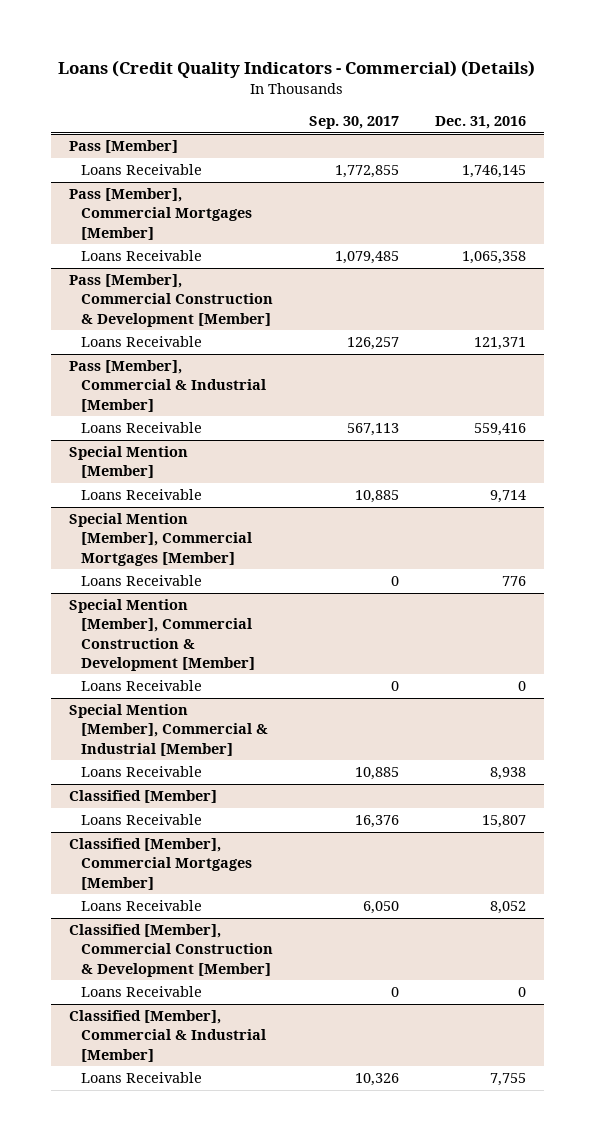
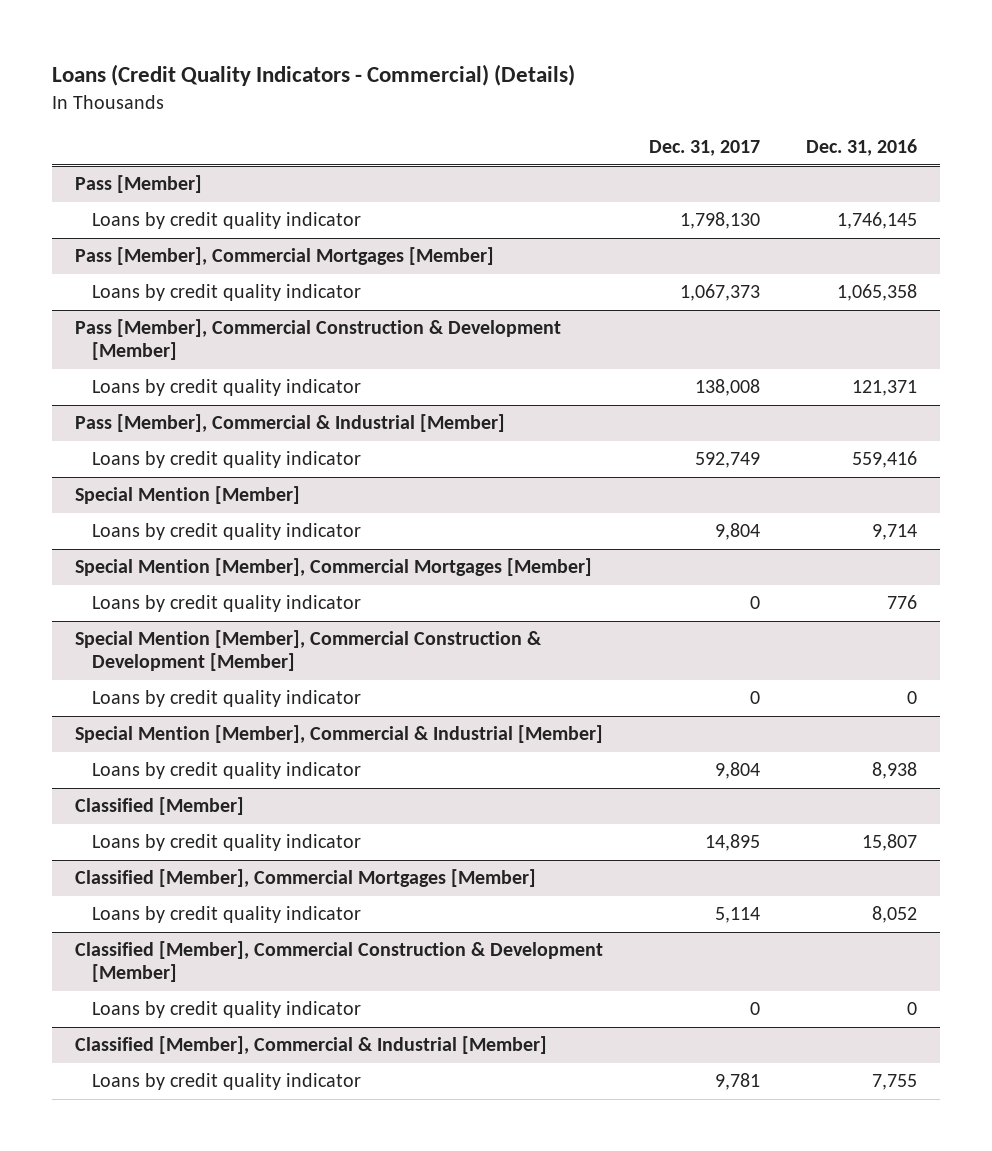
[308,115,399,129] Sep. 30, 2017 -> none
none -> [649,139,761,156] Dec. 31, 2017
[81,164,203,176] Loans Receivable -> [91,212,361,230] Loans by credit quality indicator
[81,250,203,262] Loans Receivable -> [91,284,361,302] Loans by credit quality indicator
[81,336,203,348] Loans Receivable -> [91,379,361,397] Loans by credit quality indicator
[81,422,203,434] Loans Receivable -> [91,451,361,469] Loans by credit quality indicator
[81,489,203,501] Loans Receivable -> [91,523,361,541] Loans by credit quality indicator
[81,575,203,587] Loans Receivable -> [91,595,361,613] Loans by credit quality indicator
[81,680,203,692] Loans Receivable -> [91,690,361,708] Loans by credit quality indicator
[81,766,203,778] Loans Receivable -> [91,762,361,780] Loans by credit quality indicator
[81,814,203,826] Loans Receivable -> [91,834,361,852] Loans by credit quality indicator
[81,900,203,912] Loans Receivable -> [91,906,361,924] Loans by credit quality indicator
[81,986,203,998] Loans Receivable -> [91,1001,361,1019] Loans by credit quality indicator
[81,1072,203,1084] Loans Receivable -> [91,1073,361,1091] Loans by credit quality indicator

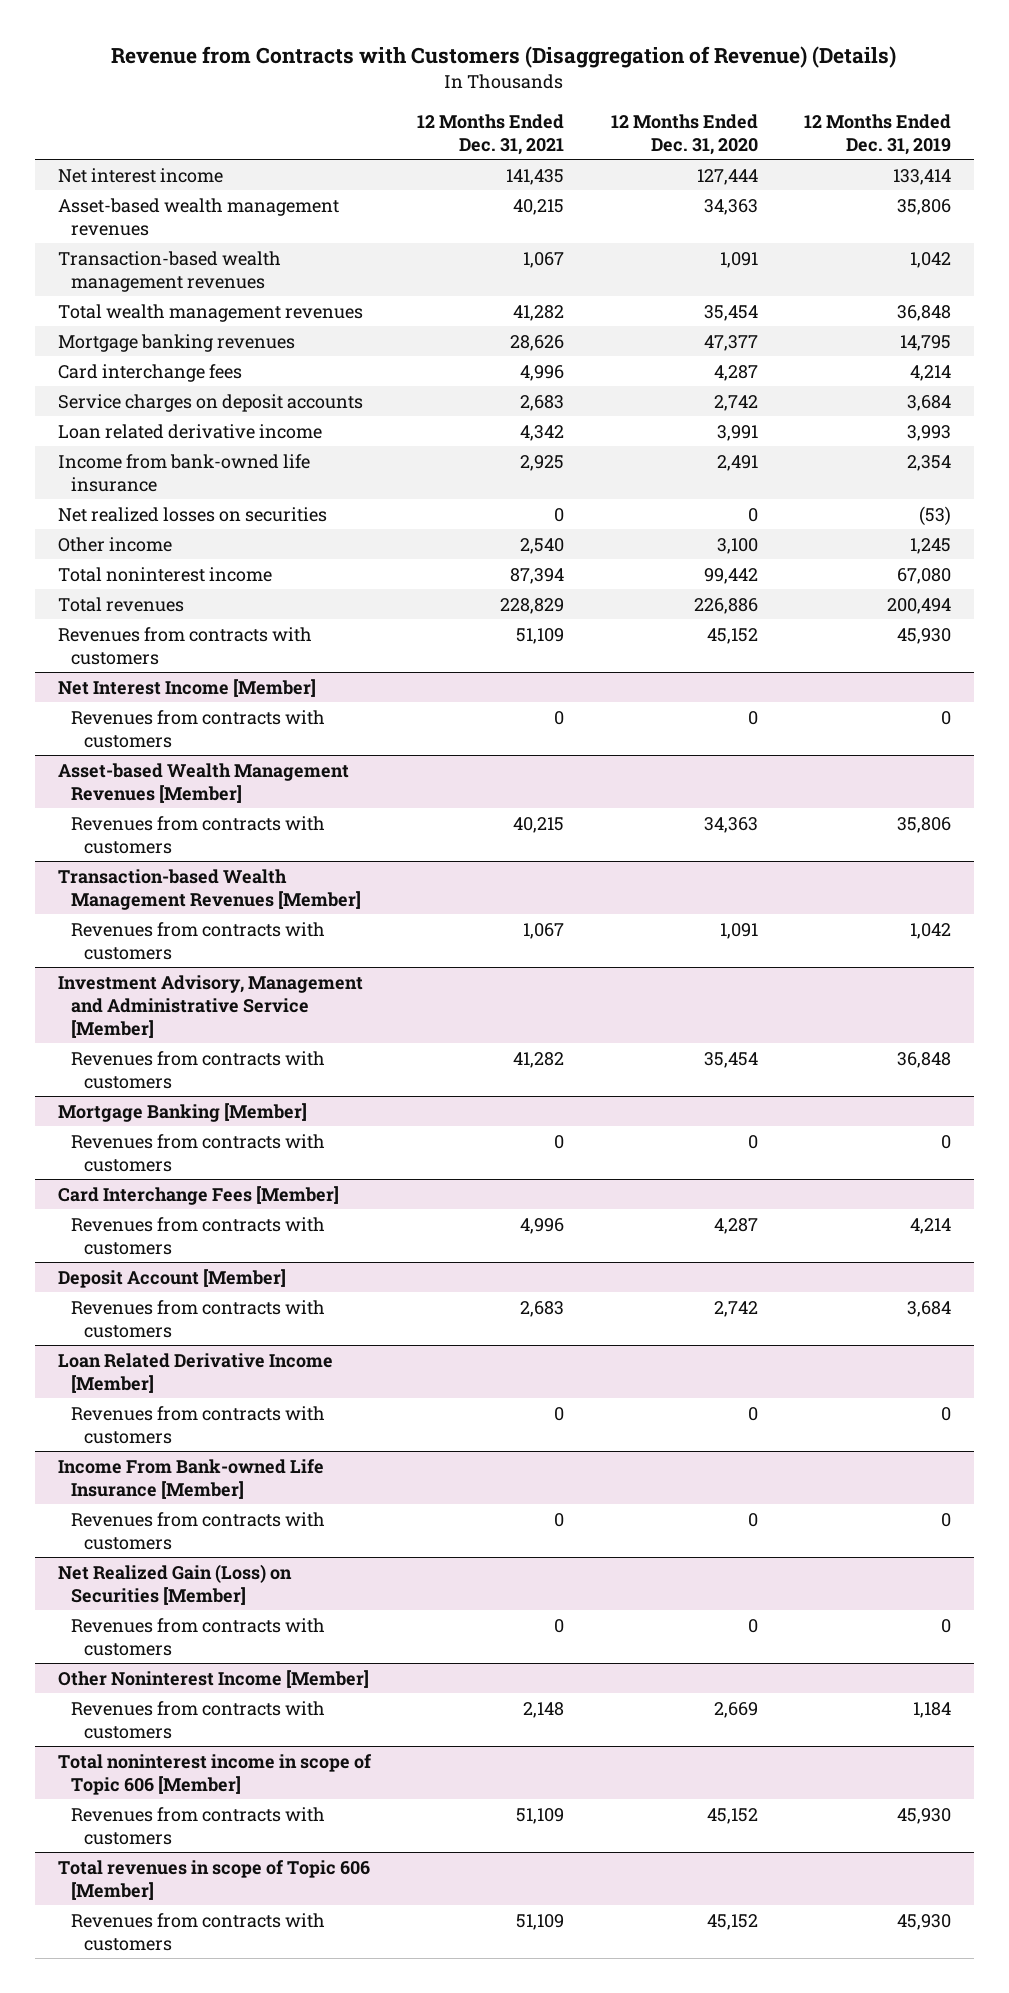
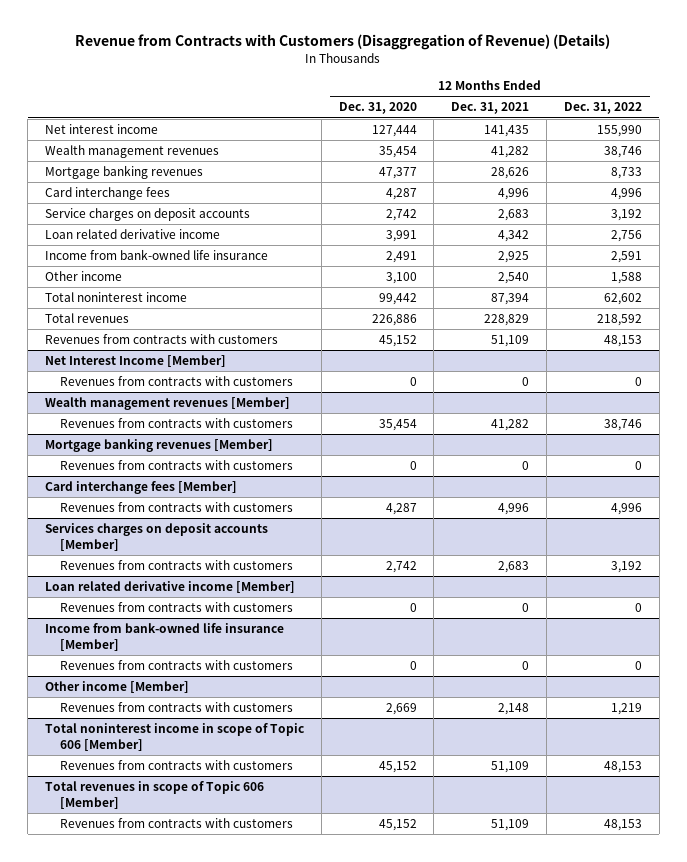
[803,113,951,155] 12 Months Ended Dec. 31, 2019 -> none
none -> [563,102,642,115] Dec. 31, 2022
[58,197,340,236] Asset-based wealth management revenues -> none
[58,250,282,292] Transaction-based wealth management revenues -> none
[58,303,364,322] Total wealth management revenues -> [44,145,219,159] Wealth management revenues
[58,506,328,522] Net realized losses on securities -> none
[58,762,350,803] Asset-based Wealth Management Revenues [Member] -> none
[71,815,326,854] Revenues from contracts with customers -> none
[58,868,362,910] Transaction-based Wealth Management Revenues [Member] -> none
[71,921,326,960] Revenues from contracts with customers -> none
[58,974,364,1038] Investment Advisory, Management and Administrative Service [Member] -> [44,397,290,411] Wealth management revenues [Member]
[58,1102,308,1122] Mortgage Banking [Member] -> [44,439,273,453] Mortgage banking revenues [Member]
[58,1185,340,1205] Card Interchange Fees [Member] -> [44,481,237,495] Card interchange fees [Member]
[58,1268,287,1288] Deposit Account [Member] -> [44,523,268,551] Services charges on deposit accounts [Member]
[71,1405,326,1444] Revenues from contracts with customers -> none
[58,1458,325,1499] Income From Bank-owned Life Insurance [Member] -> none
[58,1352,334,1393] Loan Related Derivative Income [Member] -> [44,581,295,594] Loan related derivative income [Member]
[58,1563,293,1605] Net Realized Gain (Loss) on Securities [Member] -> none
none -> [44,623,284,651] Income from bank-owned life insurance [Member]
[58,1669,370,1688] Other Noninterest Income [Member] -> [44,681,189,694] Other income [Member]

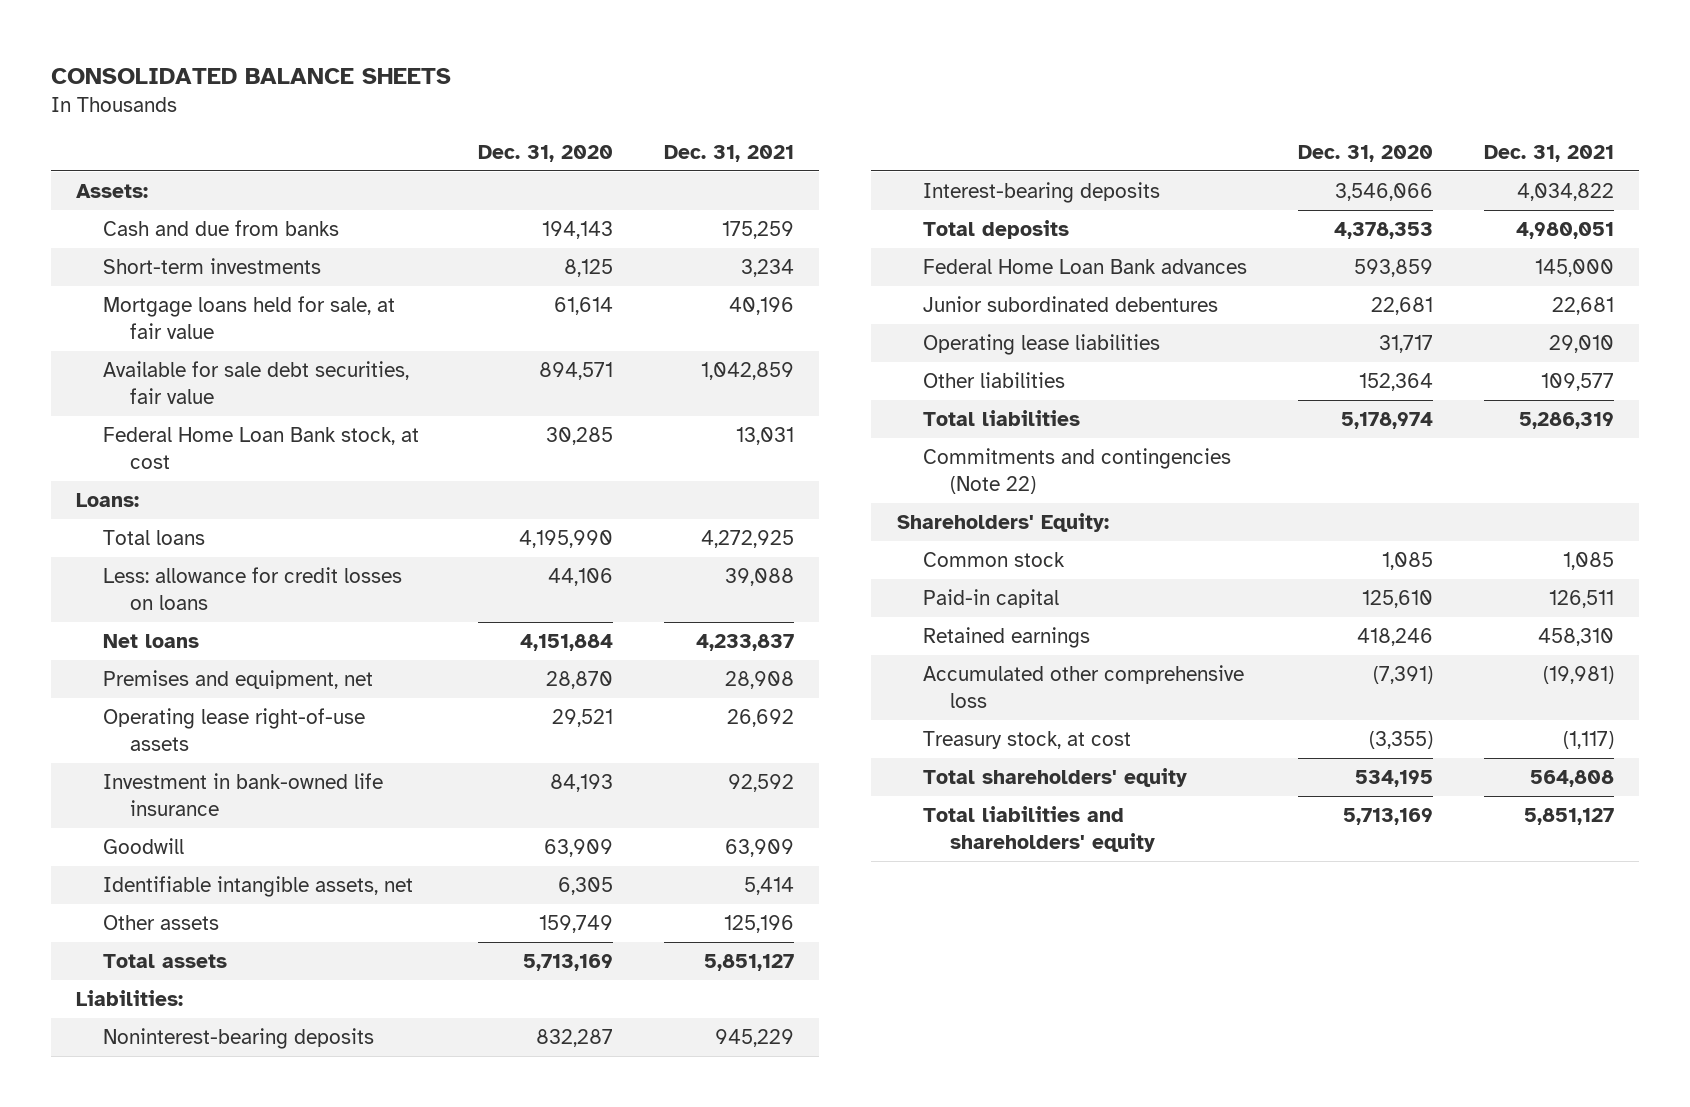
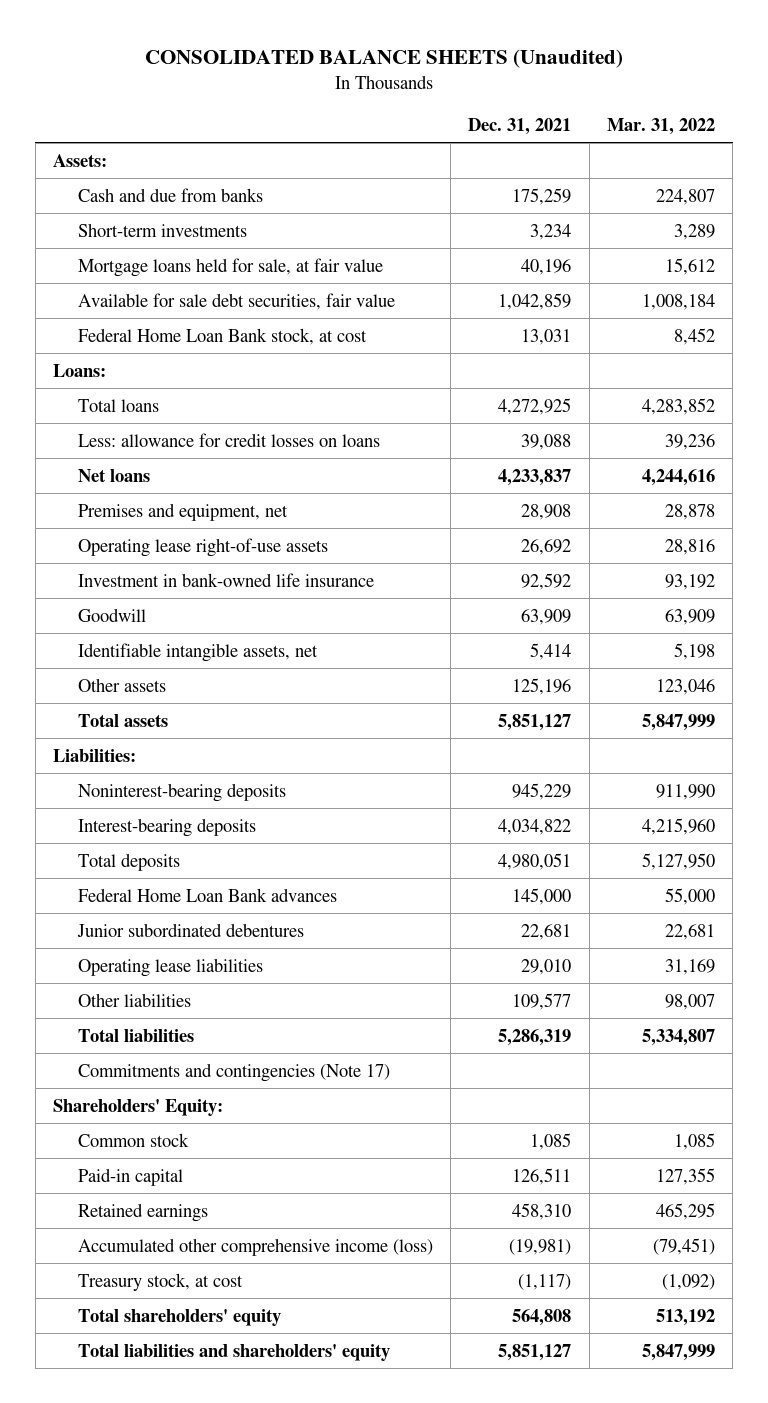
[51,67,452,84] CONSOLIDATED BALANCE SHEETS -> [144,48,623,68] CONSOLIDATED BALANCE SHEETS (Unaudited)
[477,144,613,162] Dec. 31, 2020 -> none
none -> [606,117,715,135] Mar. 31, 2022
[923,447,1232,495] Commitments and contingencies (Note 22) -> [77,1062,390,1082] Commitments and contingencies (Note 17)
[923,664,1245,709] Accumulated other comprehensive loss -> [77,1237,433,1256] Accumulated other comprehensive income (loss)

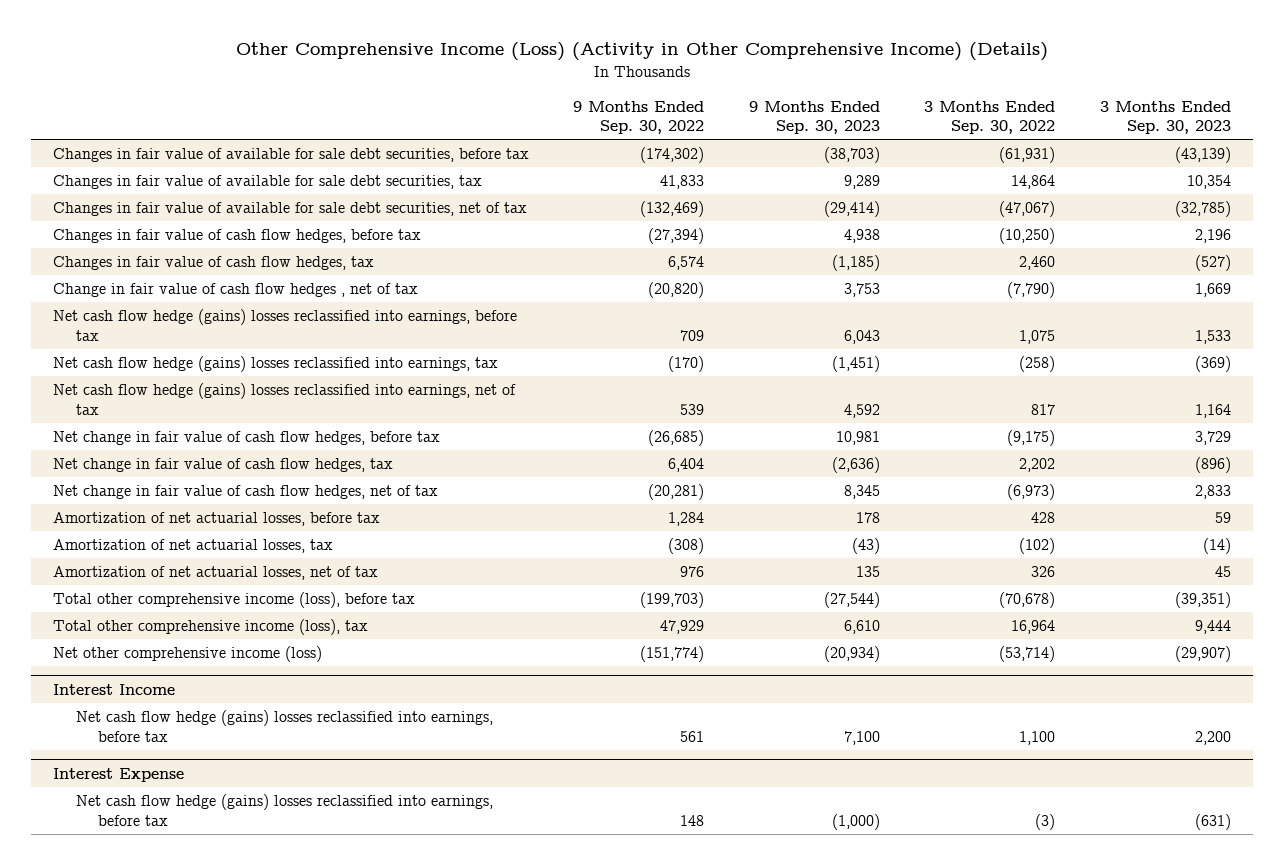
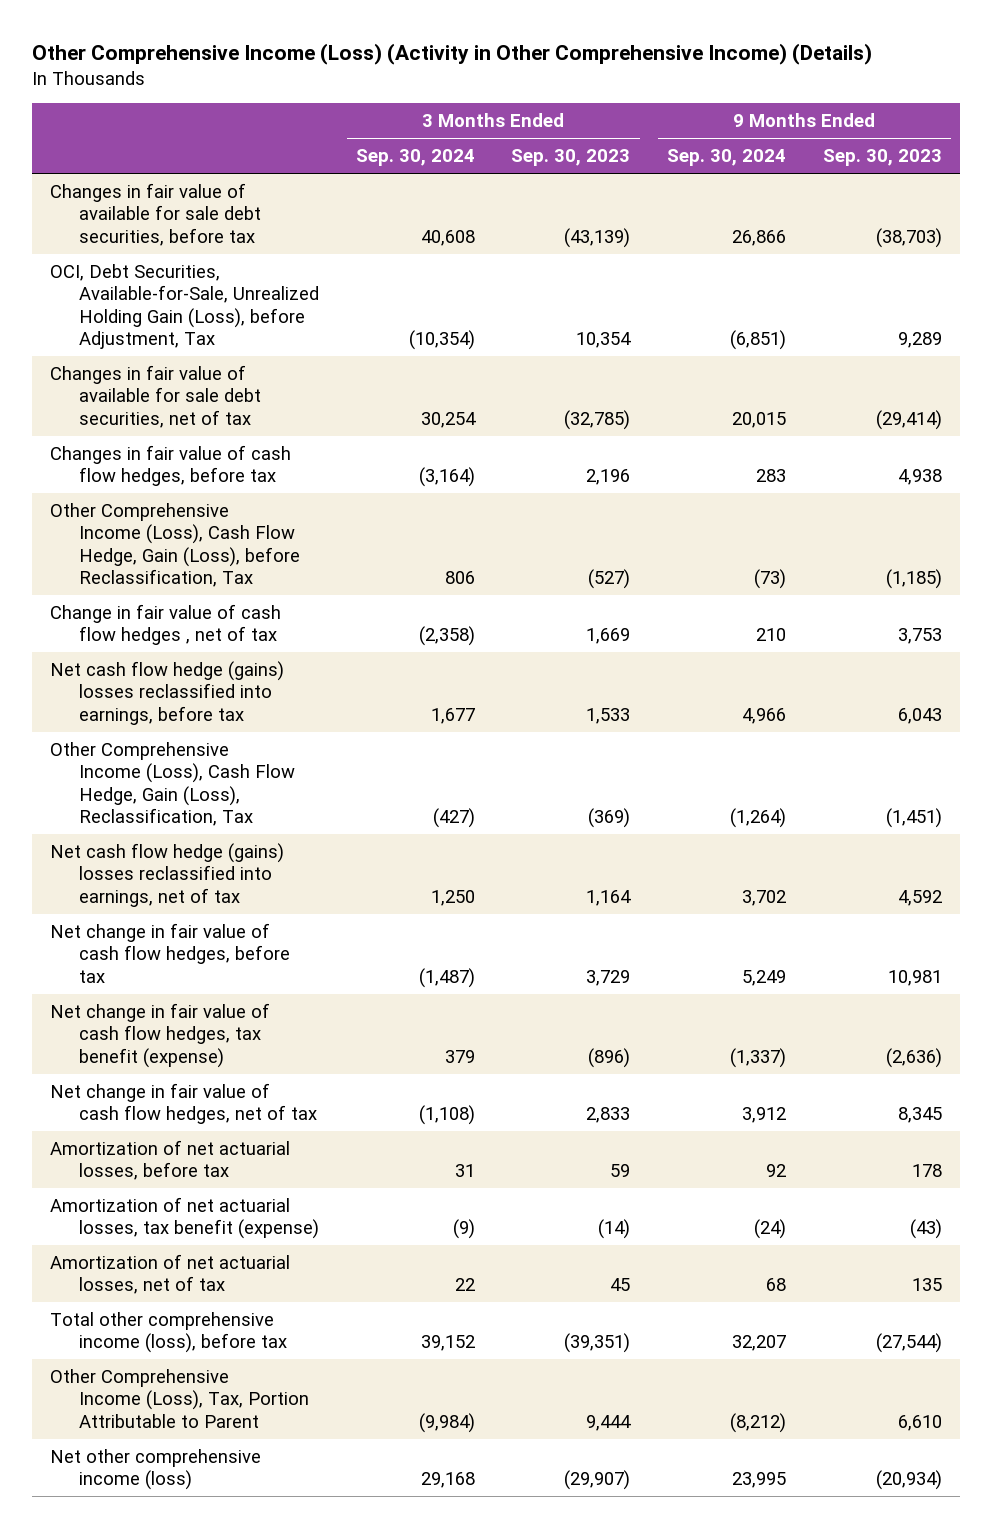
[573,100,705,135] 9 Months Ended Sep. 30, 2022 -> none
[924,100,1056,135] 3 Months Ended Sep. 30, 2022 -> none
none -> [355,149,475,167] Sep. 30, 2024
none -> [667,149,787,167] Sep. 30, 2024
[53,175,483,190] Changes in fair value of available for sale debt securities, tax -> [49,264,320,349] OCI, Debt Securities, Available-for-Sale, Unrealized Holding Gain (Loss), before Adjustment, Tax
[53,256,375,271] Changes in fair value of cash flow hedges, tax -> [49,503,301,587] Other Comprehensive Income (Loss), Cash Flow Hedge, Gain (Loss), before Reclassification, Tax
[53,356,499,373] Net cash flow hedge (gains) losses reclassified into earnings, tax -> [49,742,296,826] Other Comprehensive Income (Loss), Cash Flow Hedge, Gain (Loss), Reclassification, Tax
[53,458,394,473] Net change in fair value of cash flow hedges, tax -> [49,1003,270,1068] Net change in fair value of cash flow hedges, tax benefit (expense)
[53,539,334,554] Amortization of net actuarial losses, tax -> [49,1197,320,1240] Amortization of net actuarial losses, tax benefit (expense)
[53,619,369,636] Total other comprehensive income (loss), tax -> [49,1369,310,1428] Other Comprehensive Income (Loss), Tax, Portion Attributable to Parent
[53,683,176,695] Interest Income -> none
[75,710,493,742] Net cash flow hedge (gains) losses reclassified into earnings, before tax -> none
[53,767,185,782] Interest Expense -> none
[75,794,493,826] Net cash flow hedge (gains) losses reclassified into earnings, before tax -> none

